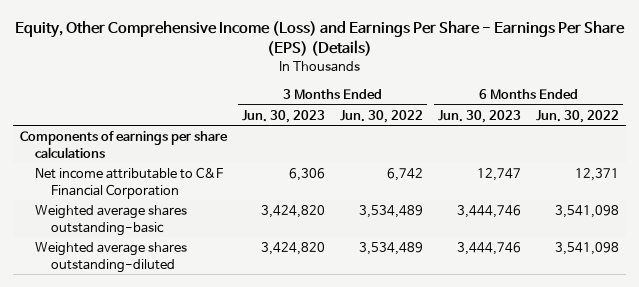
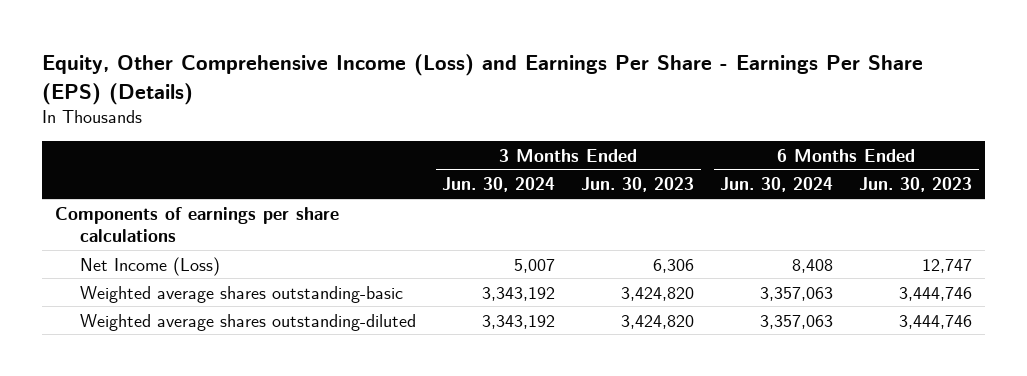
[340,109,424,123] Jun. 30, 2022 -> none
[536,109,620,123] Jun. 30, 2022 -> none
none -> [442,177,556,193] Jun. 30, 2024
none -> [720,177,834,193] Jun. 30, 2024
[35,167,224,199] Net income attributable to C&F Financial Corporation -> [80,256,221,276] Net Income (Loss)

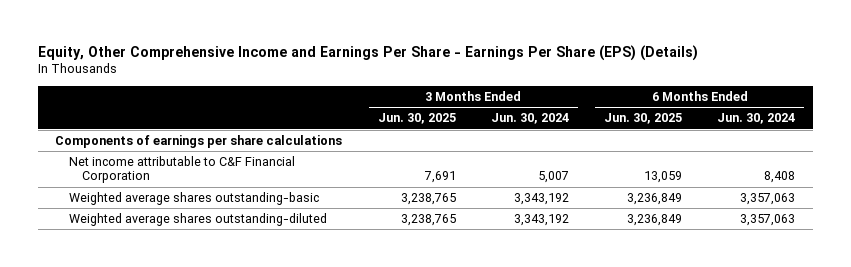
[42,54,924,105] Equity, Other Comprehensive Income (Loss) and Earnings Per Share - Earnings Per Share (EPS) (Details) -> [37,44,698,61] Equity, Other Comprehensive Income and Earnings Per Share - Earnings Per Share (EPS) (Details)
[581,177,695,193] Jun. 30, 2023 -> none
[859,177,973,193] Jun. 30, 2023 -> none
none -> [377,113,456,125] Jun. 30, 2025
none -> [603,113,682,125] Jun. 30, 2025
[80,256,221,276] Net Income (Loss) -> [68,156,295,184] Net income attributable to C&F Financial Corporation

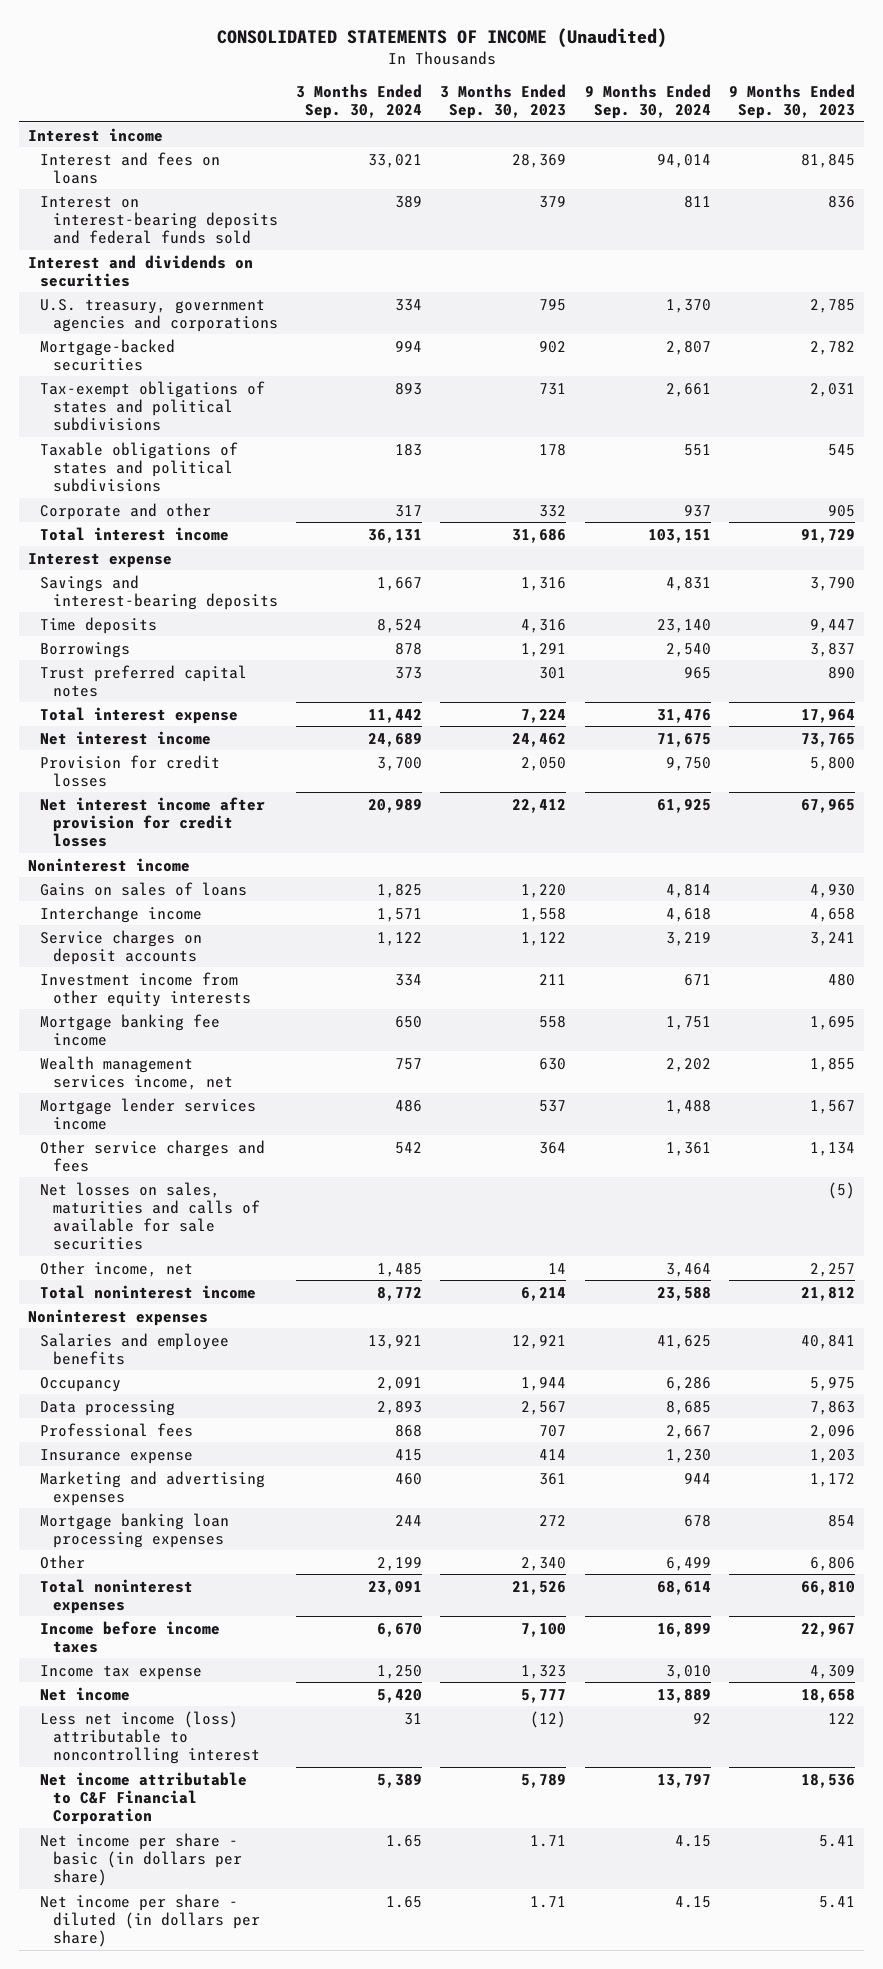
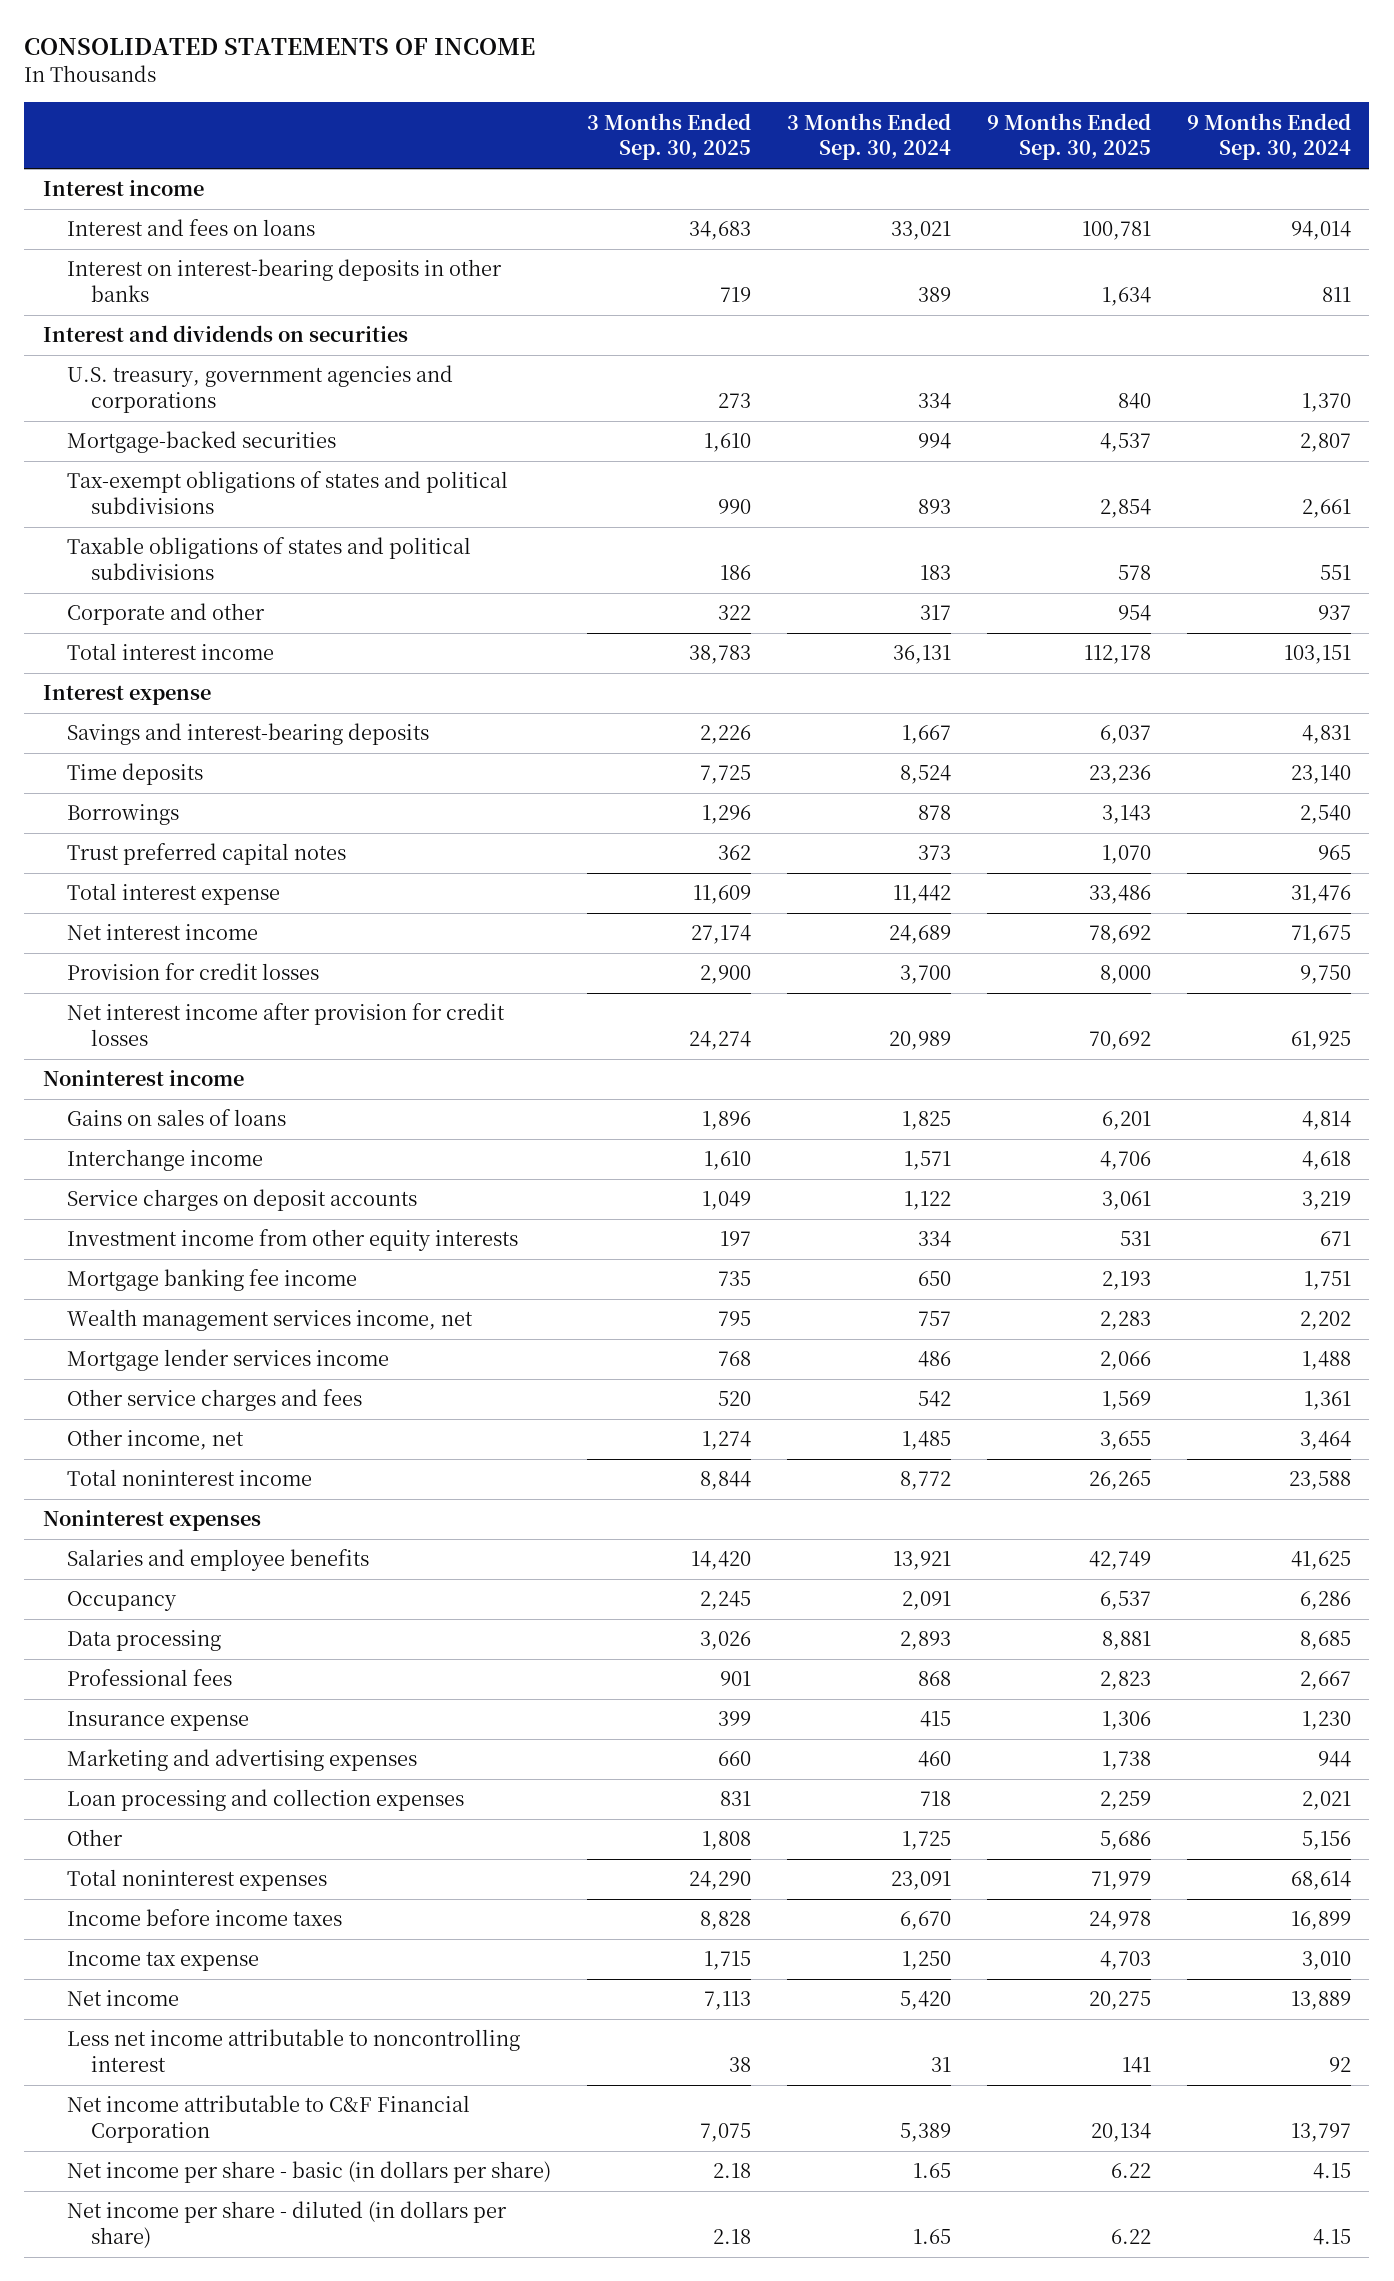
[216,27,667,48] CONSOLIDATED STATEMENTS OF INCOME (Unaudited) -> [24,38,536,56] CONSOLIDATED STATEMENTS OF INCOME
[440,83,567,120] 3 Months Ended Sep. 30, 2023 -> none
[729,83,856,120] 9 Months Ended Sep. 30, 2023 -> none
none -> [586,112,751,161] 3 Months Ended Sep. 30, 2025
none -> [987,112,1152,161] 9 Months Ended Sep. 30, 2025
[40,195,278,245] Interest on interest-bearing deposits and federal funds sold -> [66,259,502,303] Interest on interest-bearing deposits in other banks
[40,1181,260,1251] Net losses on sales, maturities and calls of available for sale securities -> none
[40,1512,230,1548] Mortgage banking loan processing expenses -> [66,1789,464,1812] Loan processing and collection expenses
[394,1514,422,1526] 244 -> [920,1791,952,1807] 718
[683,1514,711,1527] 678 -> [1302,1791,1352,1811] 2,021
[376,1556,422,1571] 2,199 -> [902,1831,952,1851] 1,725
[665,1556,711,1571] 6,499 -> [1302,1831,1352,1851] 5,156
[40,1710,260,1765] Less net income (loss) attributable to noncontrolling interest -> [66,2029,520,2073] Less net income attributable to noncontrolling interest

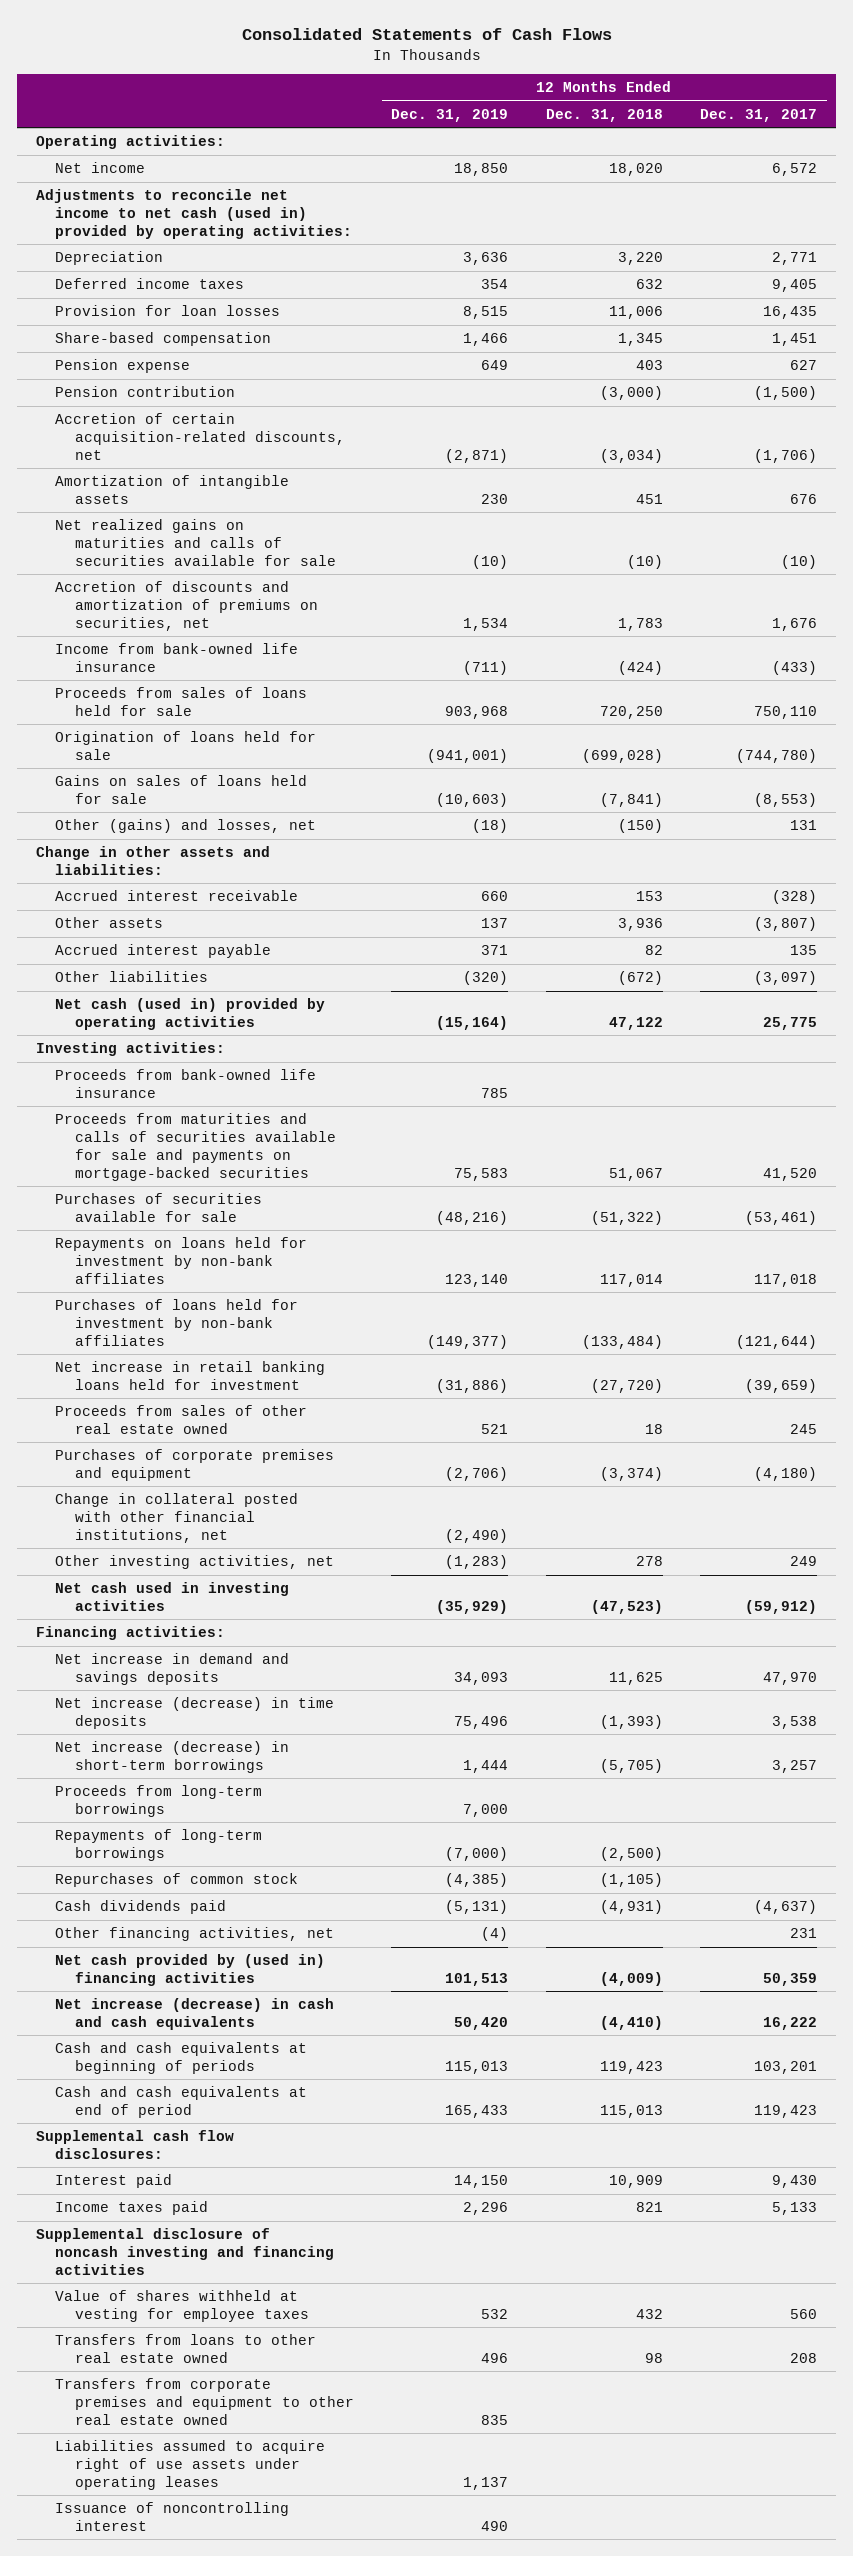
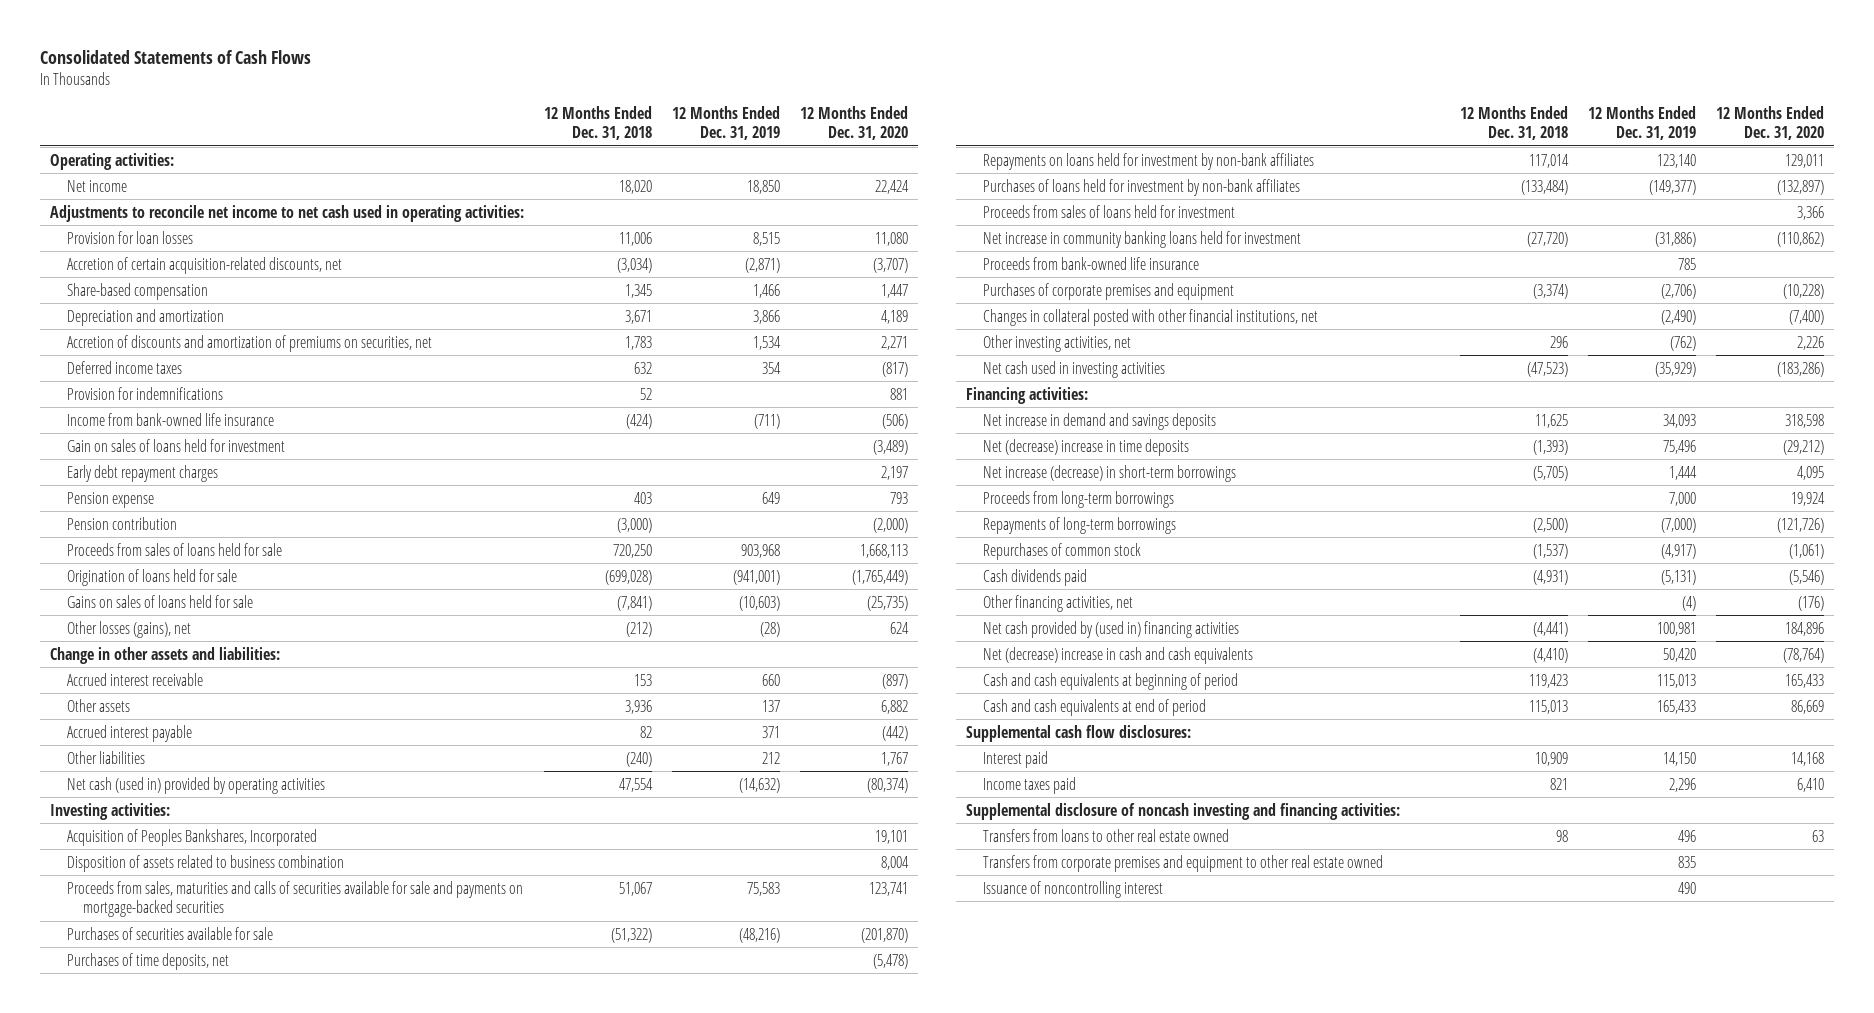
[700,108,818,122] Dec. 31, 2017 -> none
none -> [799,105,908,141] 12 Months Ended Dec. 31, 2020
[55,251,164,266] Depreciation -> none
[35,189,353,239] Adjustments to reconcile net income to net cash (used in) provided by operating activities: -> [50,204,525,222] Adjustments to reconcile net income to net cash used in operating activities:
[55,475,290,505] Amortization of intangible assets -> none
[55,519,336,566] Net realized gains on maturities and calls of securities available for sale -> none
[55,332,272,347] Share-based compensation -> [66,282,208,300] Share-based compensation
none -> [66,308,224,326] Depreciation and amortization
[55,278,245,290] Deferred income taxes -> [66,360,182,374] Deferred income taxes
none -> [66,386,223,400] Provision for indemnifications
none -> [66,438,285,452] Gain on sales of loans held for investment
none -> [66,464,218,482] Early debt repayment charges
[55,359,191,374] Pension expense -> [66,491,154,508] Pension expense
[55,386,236,398] Pension contribution -> [66,516,177,530] Pension contribution
[55,819,317,834] Other (gains) and losses, net -> [66,620,191,638] Other losses (gains), net
[472,819,509,834] (18) -> [759,621,780,637] (28)
[617,819,663,834] (150) -> [625,621,652,637] (212)
[463,971,509,986] (320) -> [761,751,780,764] 212
[617,971,663,986] (672) -> [625,751,652,767] (240)
[436,1016,509,1031] (15,164) -> [738,777,780,793] (14,632)
[608,1017,663,1031] 47,122 -> [618,777,653,792] 47,554
none -> [66,828,317,846] Acquisition of Peoples Bankshares, Incorporated
none -> [66,854,344,872] Disposition of assets related to business combination
[55,1113,336,1181] Proceeds from maturities and calls of securities available for sale and payments on mortgage-backed securities -> [66,880,523,917] Proceeds from sales, maturities and calls of securities available for sale and payments on mortgage-backed securities
none -> [66,952,229,970] Purchases of time deposits, net
[55,1405,308,1435] Proceeds from sales of other real estate owned -> none
none -> [982,204,1235,218] Proceeds from sales of loans held for investment
[55,1361,326,1391] Net increase in retail banking loans held for investment -> [982,230,1301,248] Net increase in community banking loans held for investment
[55,1069,317,1099] Proceeds from bank-owned life insurance -> [982,256,1199,270] Proceeds from bank-owned life insurance
[55,1493,299,1543] Change in collateral posted with other financial institutions, net -> [982,308,1318,326] Changes in collateral posted with other financial institutions, net
[445,1555,509,1570] (1,283) -> [1669,335,1696,351] (762)
[635,1556,663,1567] 278 -> [1550,335,1569,348] 296
[55,1697,335,1730] Net increase (decrease) in time deposits -> [982,438,1189,456] Net (decrease) increase in time deposits
[445,1873,509,1888] (4,385) -> [1660,543,1696,559] (4,917)
[599,1873,663,1888] (1,105) -> [1533,543,1569,559] (1,537)
[445,1973,509,1987] 101,513 -> [1656,621,1696,636] 100,981
[599,1972,663,1987] (4,009) -> [1533,621,1569,637] (4,441)
[55,1998,335,2031] Net increase (decrease) in cash and cash equivalents -> [982,646,1253,664] Net (decrease) increase in cash and cash equivalents
[55,2042,308,2075] Cash and cash equivalents at beginning of periods -> [982,672,1238,690] Cash and cash equivalents at beginning of period
[55,2290,309,2323] Value of shares withheld at vesting for employee taxes -> none
[35,2228,335,2275] Supplemental disclosure of noncash investing and financing activities -> [966,802,1401,820] Supplemental disclosure of noncash investing and financing activities:
[55,2440,326,2490] Liabilities assumed to acquire right of use assets under operating leases -> none

